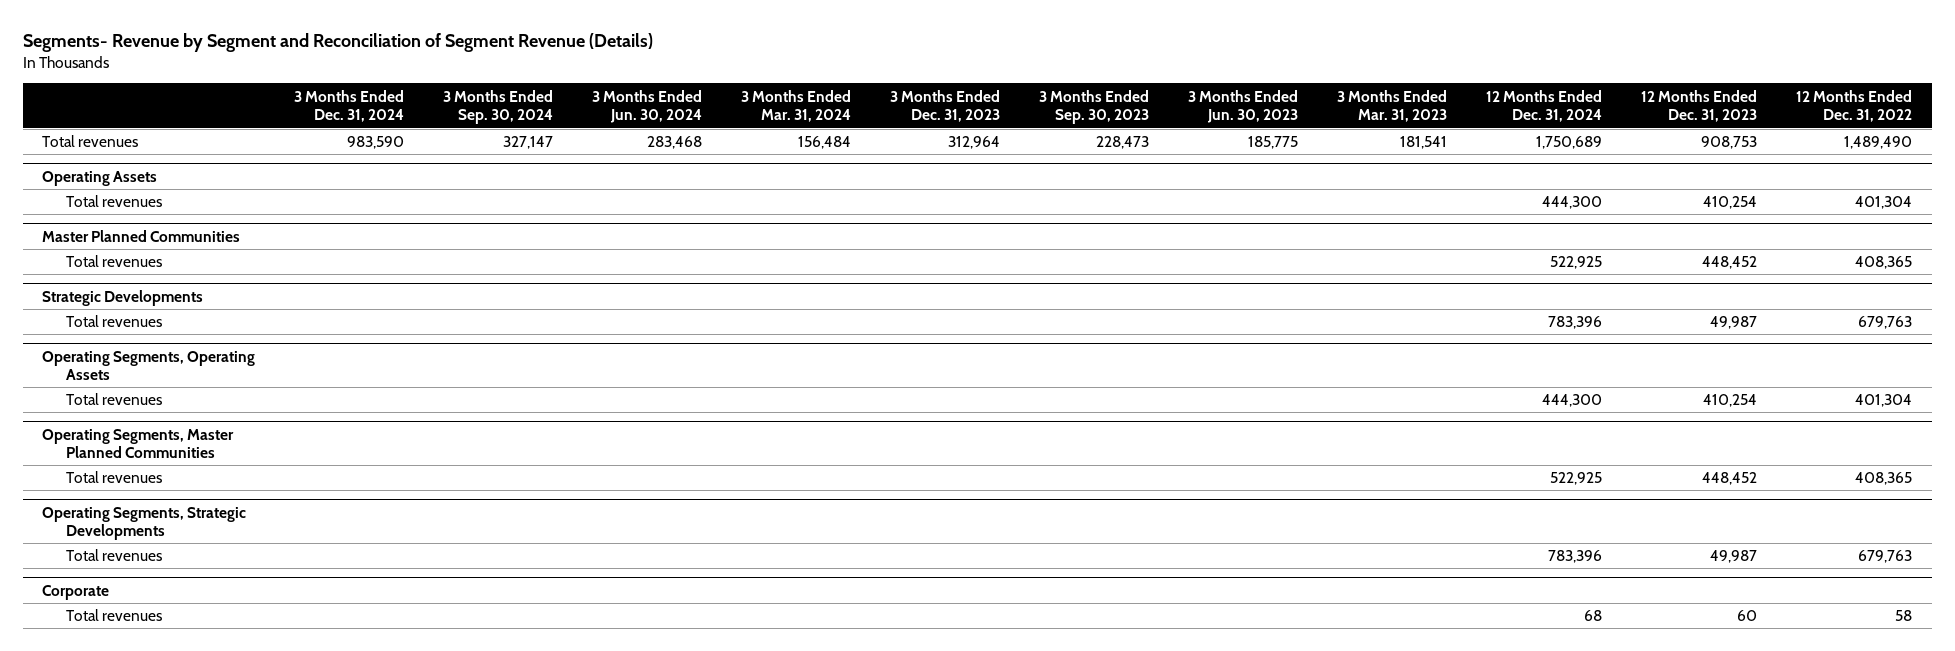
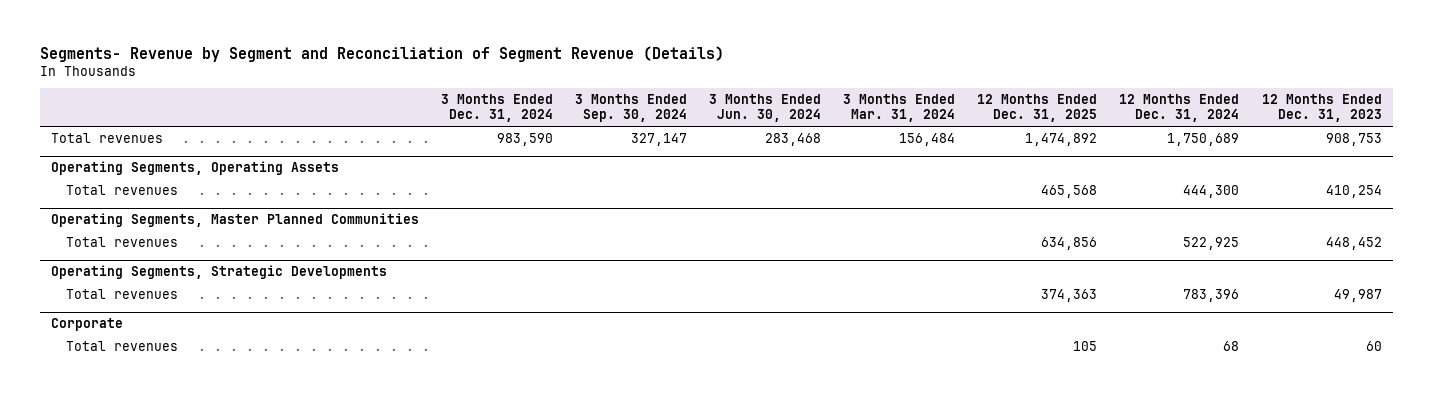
[890,89,1001,123] 3 Months Ended Dec. 31, 2023 -> none
[1039,89,1150,125] 3 Months Ended Sep. 30, 2023 -> none
[1188,89,1299,124] 3 Months Ended Jun. 30, 2023 -> none
[1337,89,1448,123] 3 Months Ended Mar. 31, 2023 -> none
[1796,89,1913,123] 12 Months Ended Dec. 31, 2022 -> none
none -> [977,94,1098,123] 12 Months Ended Dec. 31, 2025
[42,170,158,186] Operating Assets -> none
[66,195,163,208] Total revenues -> none
[42,229,241,242] Master Planned Communities -> none
[66,255,163,268] Total revenues -> none
[42,289,204,306] Strategic Developments -> none
[66,315,163,328] Total revenues -> none

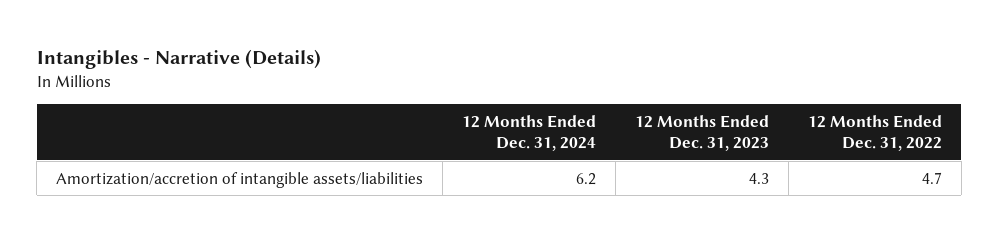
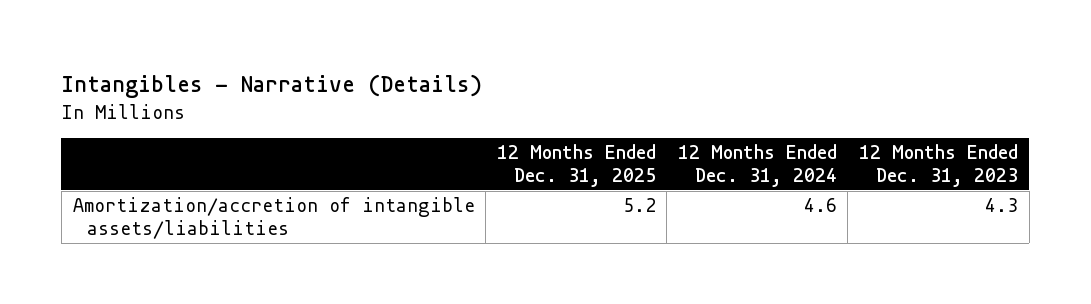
[807,114,942,152] 12 Months Ended Dec. 31, 2022 -> none
none -> [496,144,656,188] 12 Months Ended Dec. 31, 2025
[576,172,597,185] 6.2 -> [803,198,837,213] 4.6

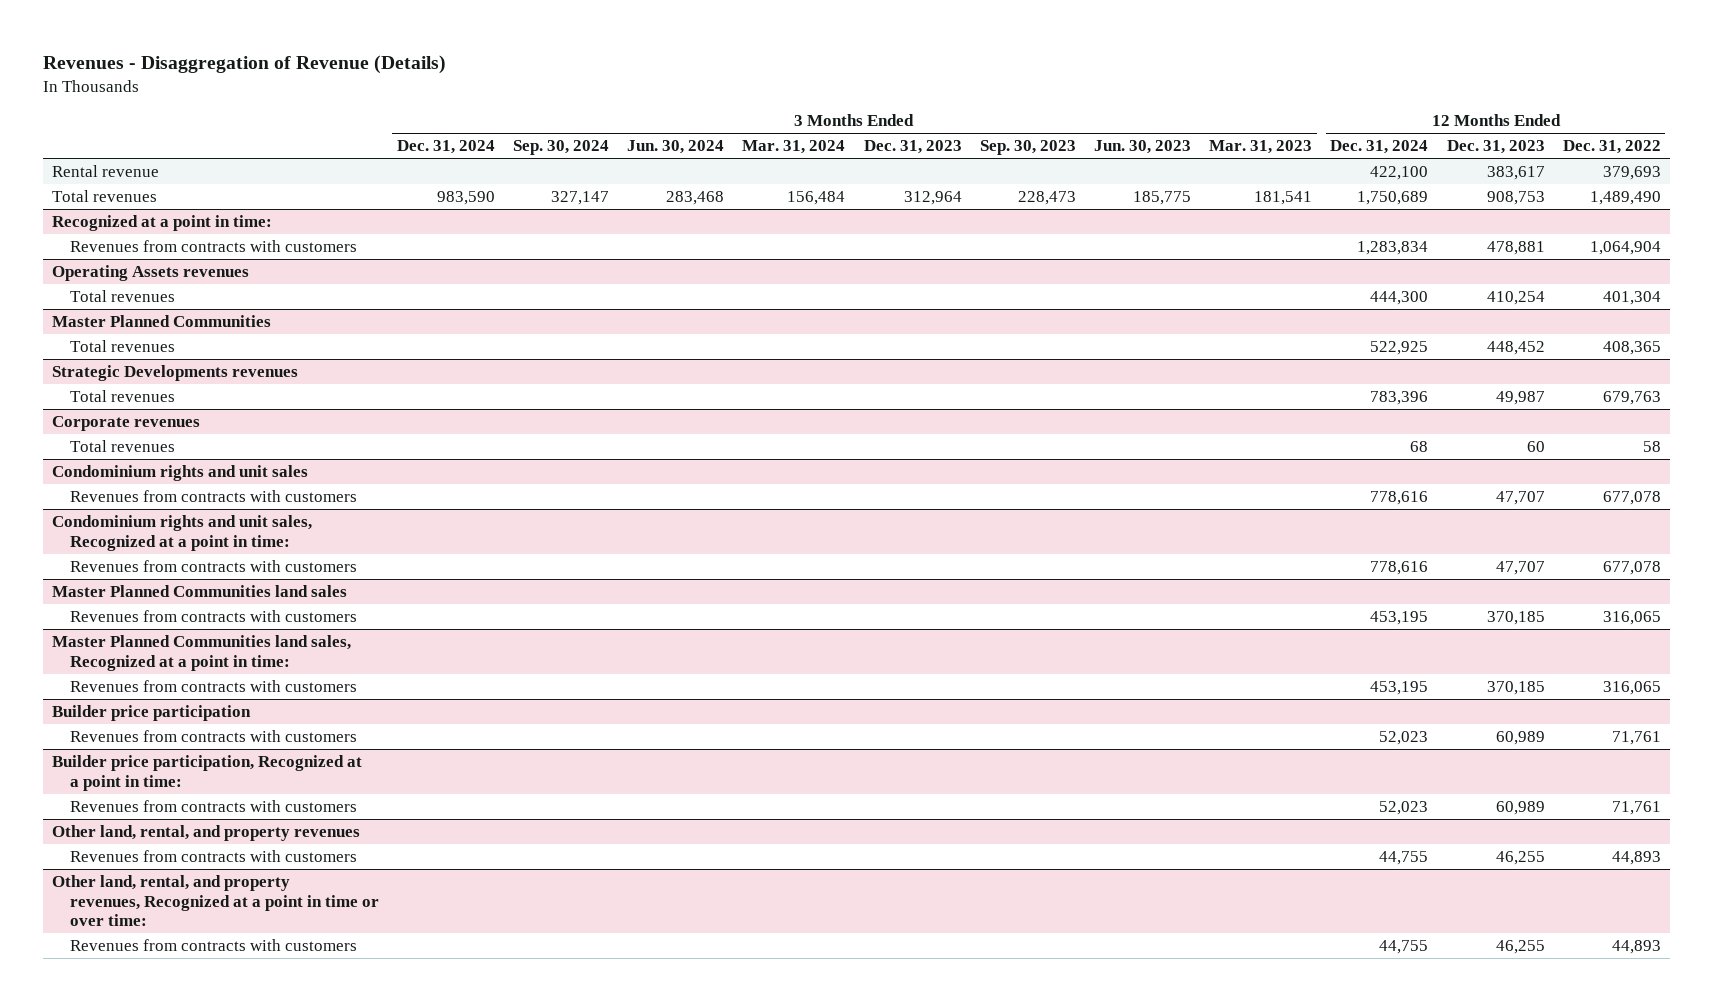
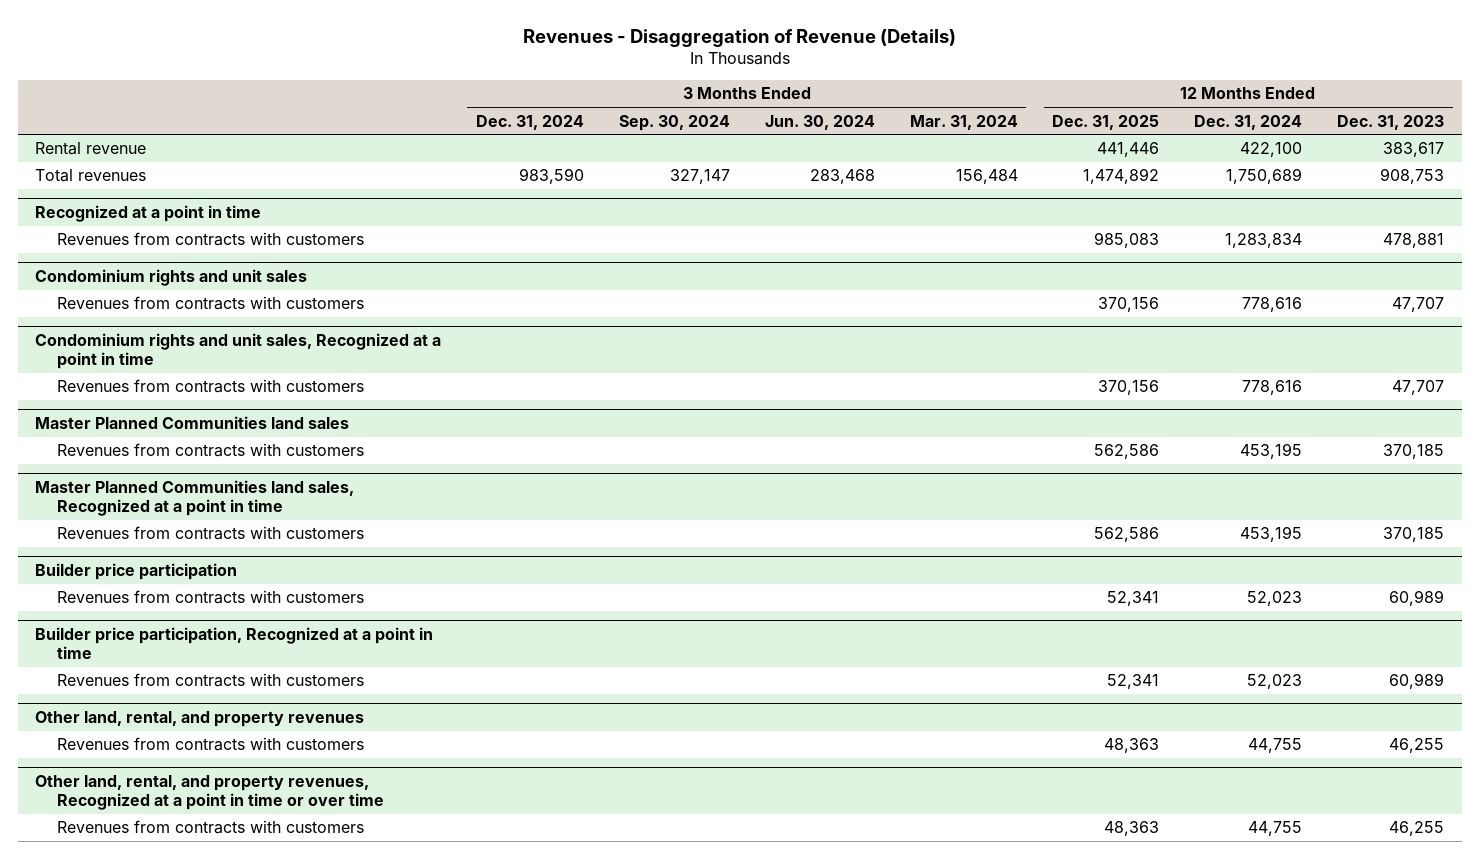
[863,140,962,155] Dec. 31, 2023 -> none
[979,140,1076,156] Sep. 30, 2023 -> none
[1093,140,1191,155] Jun. 30, 2023 -> none
[1209,140,1313,155] Mar. 31, 2023 -> none
[1562,140,1661,155] Dec. 31, 2022 -> none
none -> [1052,114,1160,130] Dec. 31, 2025
[51,214,272,231] Recognized at a point in time: -> [35,205,262,223] Recognized at a point in time
[51,264,249,281] Operating Assets revenues -> none
[69,289,175,302] Total revenues -> none
[51,314,271,327] Master Planned Communities -> none
[69,339,175,352] Total revenues -> none
[51,364,298,381] Strategic Developments revenues -> none
[69,389,175,402] Total revenues -> none
[51,415,200,431] Corporate revenues -> none
[69,439,175,452] Total revenues -> none
[51,514,312,551] Condominium rights and unit sales, Recognized at a point in time: -> [35,333,442,370] Condominium rights and unit sales, Recognized at a point in time
[51,634,351,671] Master Planned Communities land sales, Recognized at a point in time: -> [35,480,355,517] Master Planned Communities land sales, Recognized at a point in time
[51,754,362,791] Builder price participation, Recognized at a point in time: -> [35,627,434,660] Builder price participation, Recognized at a point in time
[51,874,379,927] Other land, rental, and property revenues, Recognized at a point in time or over time: -> [35,775,385,811] Other land, rental, and property revenues, Recognized at a point in time or over time

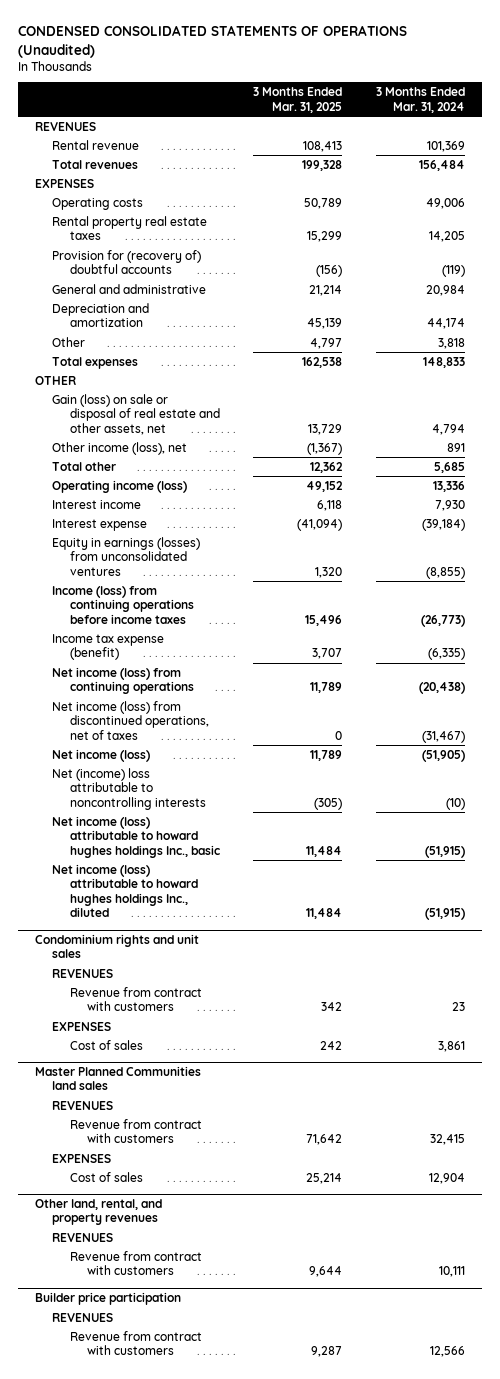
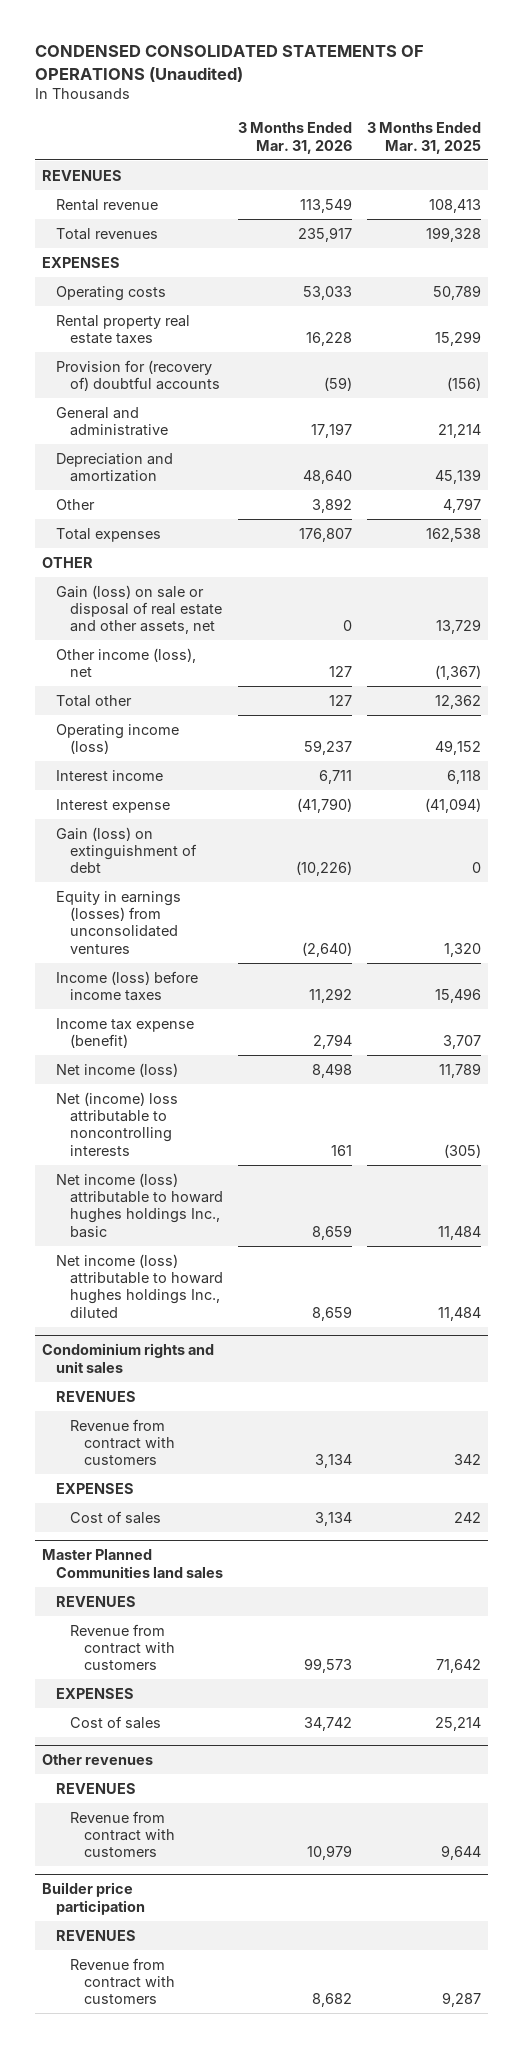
[375,87,465,113] 3 Months Ended Mar. 31, 2024 -> none
none -> [238,122,353,154] 3 Months Ended Mar. 31, 2026
none -> [56,826,198,874] Gain (loss) on extinguishment of debt
[52,585,194,624] Income (loss) from continuing operations before income taxes -> [56,970,199,1001] Income (loss) before income taxes
[52,666,194,695] Net income (loss) from continuing operations -> none
[52,700,209,740] Net income (loss) from discontinued operations, net of taxes -> none
[34,1199,162,1226] Other land, rental, and property revenues -> none
none -> [42,1754,154,1766] Other revenues

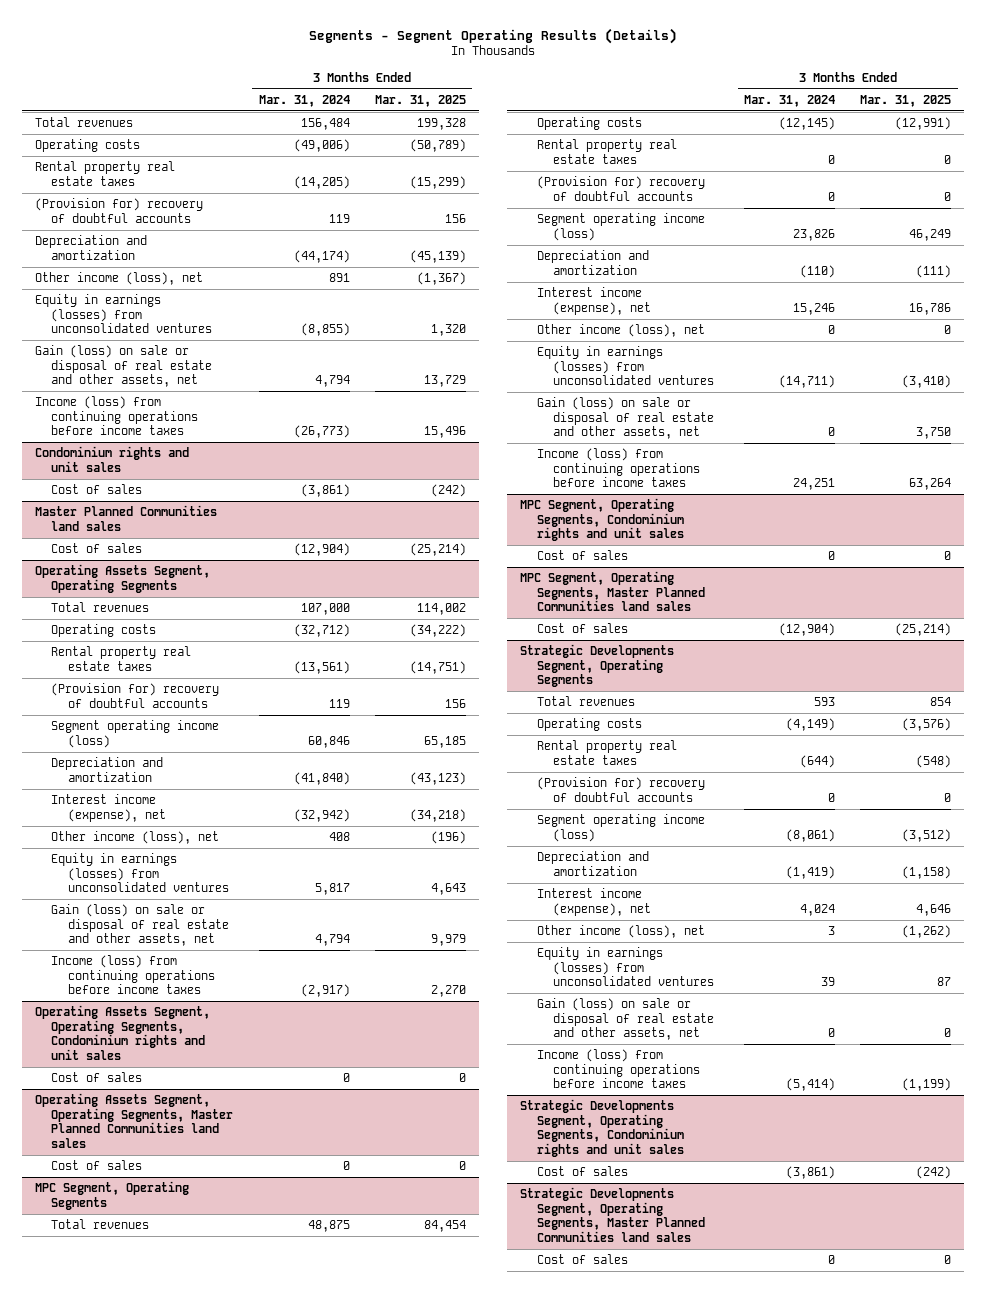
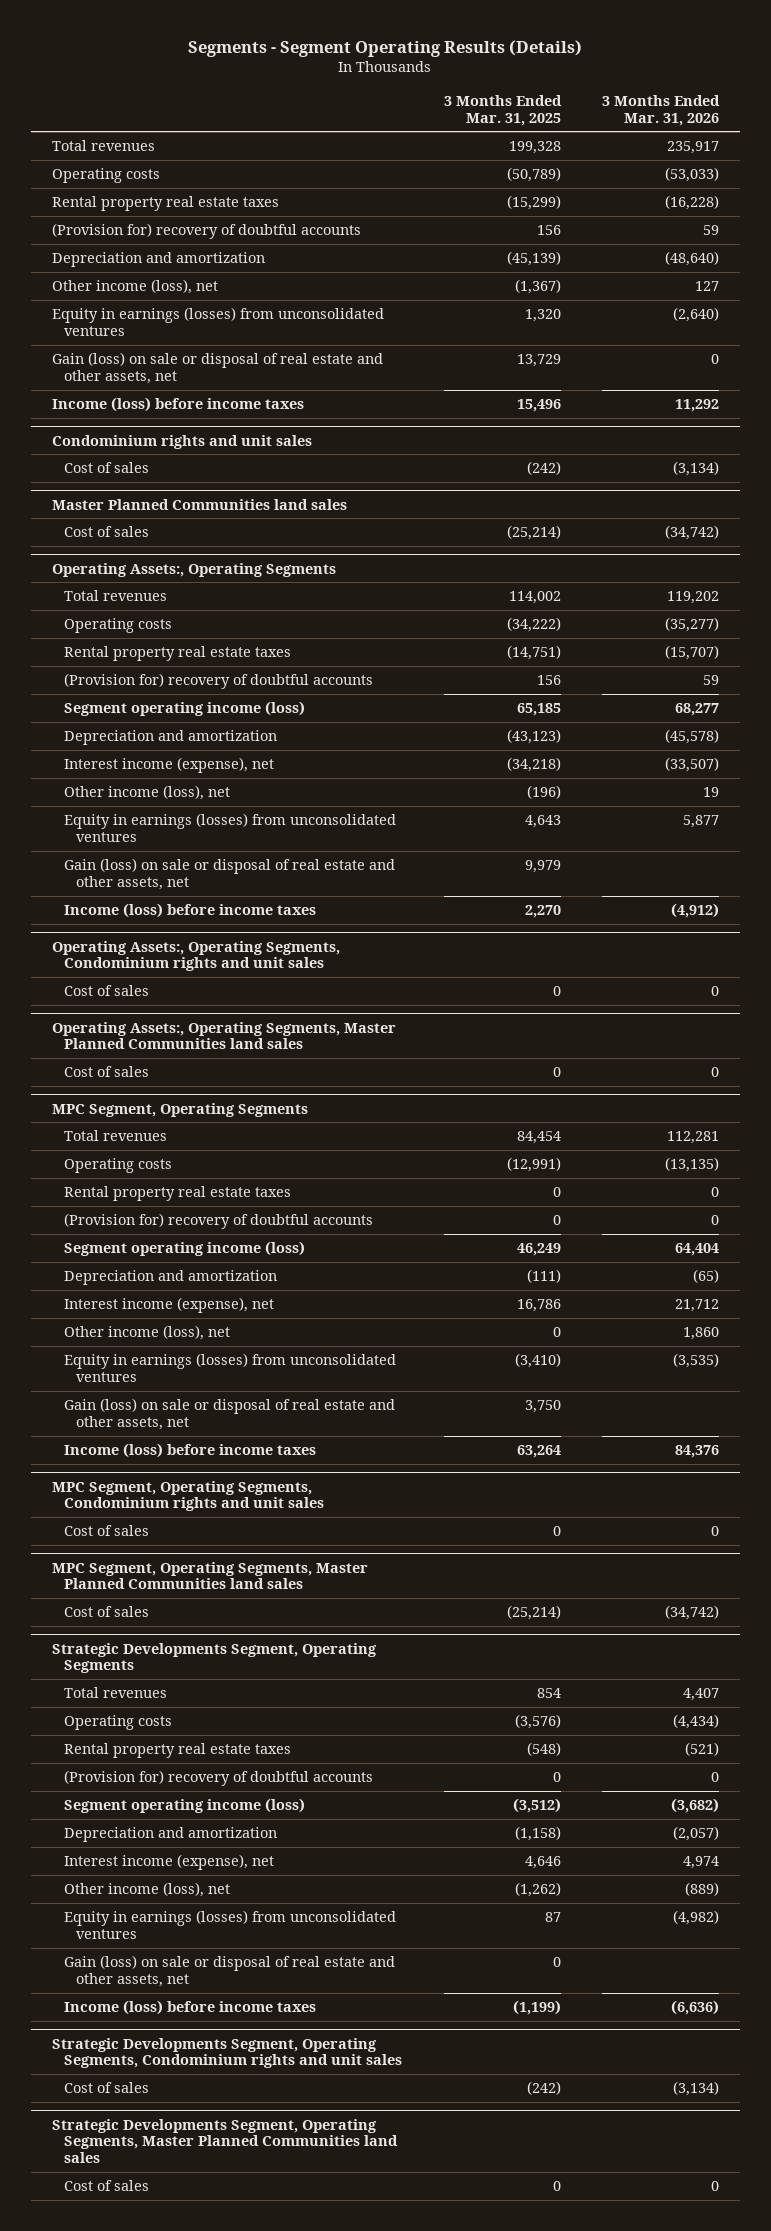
[258,94,350,107] Mar. 31, 2024 -> none
none -> [602,94,721,126] 3 Months Ended Mar. 31, 2026
[34,396,199,436] Income (loss) from continuing operations before income taxes -> [51,397,304,413] Income (loss) before income taxes
[34,564,210,593] Operating Assets Segment, Operating Segments -> [51,562,336,577] Operating Assets:, Operating Segments
[51,955,215,995] Income (loss) from continuing operations before income taxes -> [63,903,316,919] Income (loss) before income taxes
[34,1005,210,1061] Operating Assets Segment, Operating Segments, Condominium rights and unit sales -> [51,940,340,972] Operating Assets:, Operating Segments, Condominium rights and unit sales
[34,1093,234,1149] Operating Assets Segment, Operating Segments, Master Planned Communities land sales -> [51,1021,396,1050] Operating Assets:, Operating Segments, Master Planned Communities land sales
[536,448,701,488] Income (loss) from continuing operations before income taxes -> [63,1443,316,1459] Income (loss) before income taxes
[536,1049,701,1089] Income (loss) from continuing operations before income taxes -> [63,2000,316,2016] Income (loss) before income taxes

